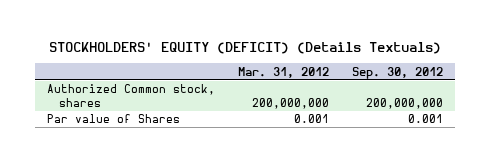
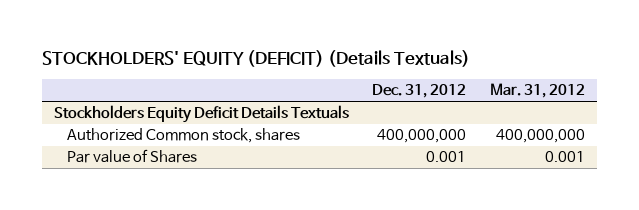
[351,66,443,79] Sep. 30, 2012 -> none
none -> [372,84,467,99] Dec. 31, 2012
none -> [53,105,349,124] Stockholders Equity Deficit Details Textuals
[251,97,329,109] 200,000,000 -> [495,129,585,144] 400,000,000

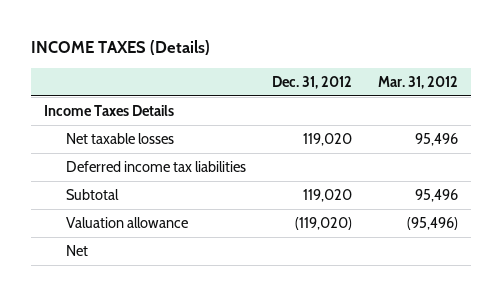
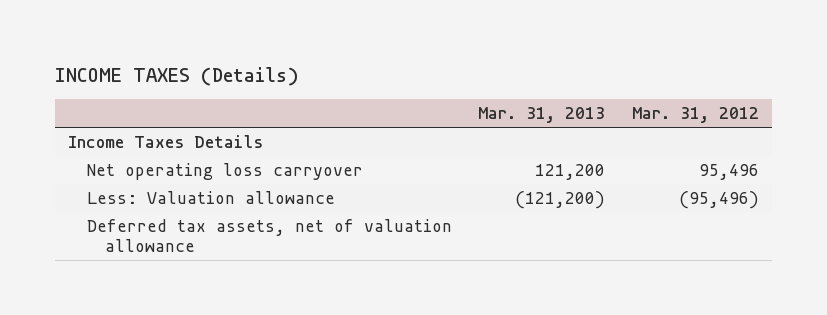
[271,75,352,89] Dec. 31, 2012 -> none
none -> [478,107,606,124] Mar. 31, 2013
[65,161,246,173] Deferred income tax liabilities -> none
[65,189,119,201] Subtotal -> none
[65,133,174,145] Net taxable losses -> [86,162,363,180] Net operating loss carryover
[65,217,188,229] Valuation allowance -> [86,190,335,204] Less: Valuation allowance
[65,245,88,257] Net -> [86,218,452,253] Deferred tax assets, net of valuation allowance

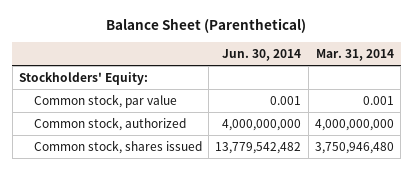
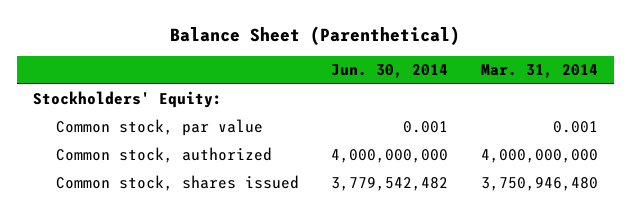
[215,141,302,154] 13,779,542,482 -> [331,177,449,192] 3,779,542,482

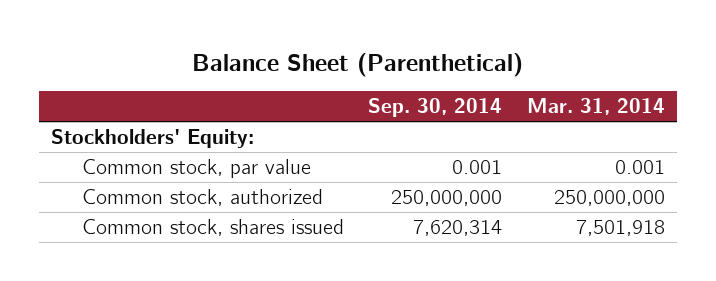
[331,64,449,79] Jun. 30, 2014 -> none
none -> [368,98,503,118] Sep. 30, 2014
[480,149,598,164] 4,000,000,000 -> [553,190,665,207] 250,000,000
[480,177,598,192] 3,750,946,480 -> [575,220,665,237] 7,501,918

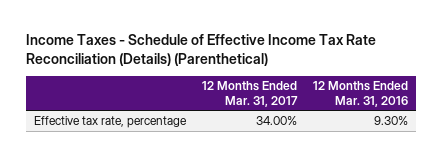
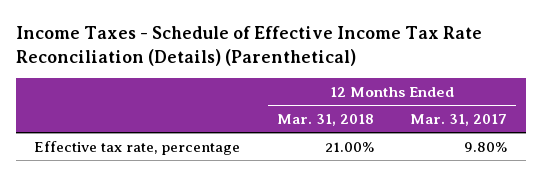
[312,81,408,107] 12 Months Ended Mar. 31, 2016 -> none
none -> [276,113,374,126] Mar. 31, 2018
[255,116,297,126] 34.00% -> [464,141,508,152] 9.80%

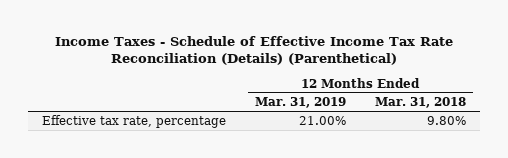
[410,113,508,126] Mar. 31, 2017 -> none
none -> [254,96,346,108] Mar. 31, 2019
[324,141,374,152] 21.00% -> [426,116,466,126] 9.80%

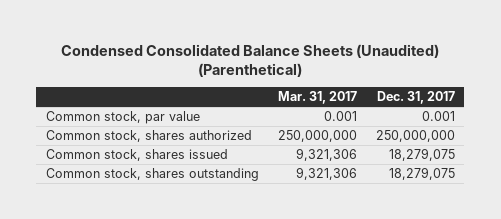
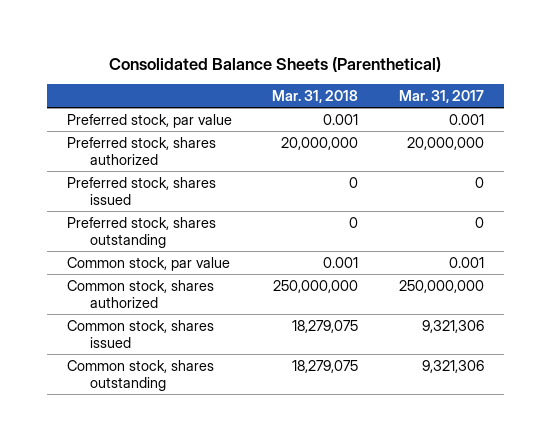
[61,43,440,77] Condensed Consolidated Balance Sheets (Unaudited) (Parenthetical) -> [109,56,442,72] Consolidated Balance Sheets (Parenthetical)
[376,91,455,105] Dec. 31, 2017 -> none
none -> [272,90,359,104] Mar. 31, 2018
none -> [67,113,233,128] Preferred stock, par value
none -> [67,136,217,166] Preferred stock, shares authorized
none -> [67,176,217,206] Preferred stock, shares issued
none -> [67,216,217,249] Preferred stock, shares outstanding

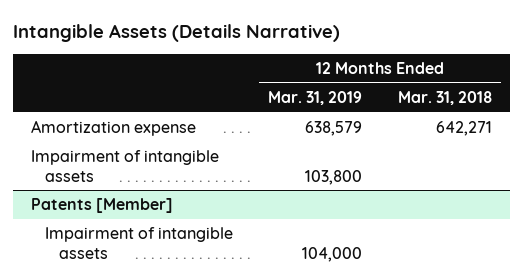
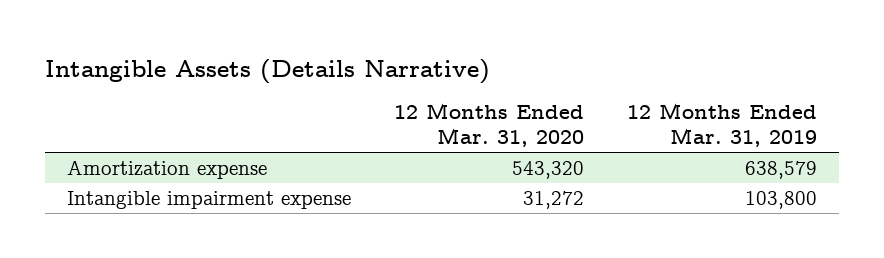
[398,90,493,105] Mar. 31, 2018 -> none
none -> [394,103,585,148] 12 Months Ended Mar. 31, 2020
[30,198,173,214] Patents [Member] -> none
[44,227,233,259] Impairment of intangible assets -> none
[30,150,219,182] Impairment of intangible assets -> [66,191,351,210] Intangible impairment expense

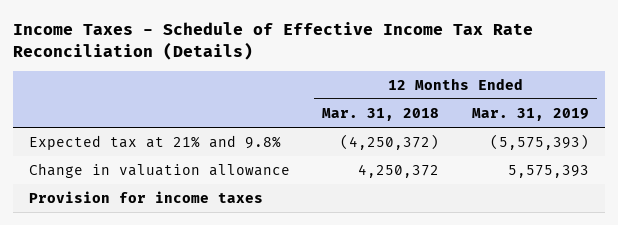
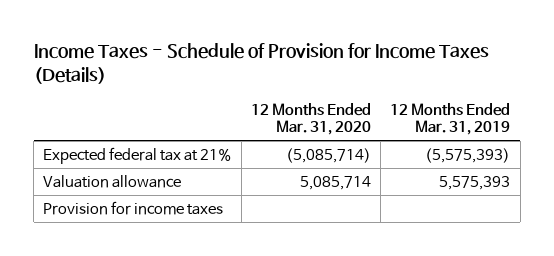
[12,21,533,60] Income Taxes - Schedule of Effective Income Tax Rate Reconciliation (Details) -> [33,43,489,84] Income Taxes - Schedule of Provision for Income Taxes (Details)
[322,107,440,121] Mar. 31, 2018 -> none
none -> [250,102,371,136] 12 Months Ended Mar. 31, 2020
[29,135,282,151] Expected tax at 21% and 9.8% -> [43,146,232,164] Expected federal tax at 21%
[29,163,291,179] Change in valuation allowance -> [43,174,182,188] Valuation allowance

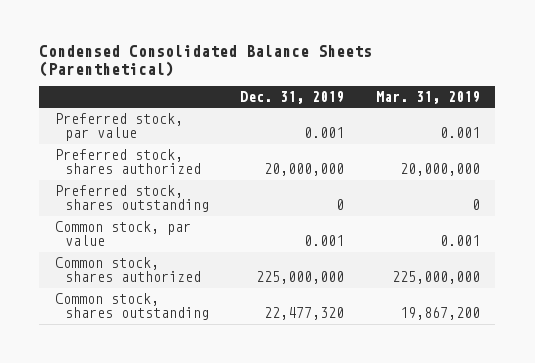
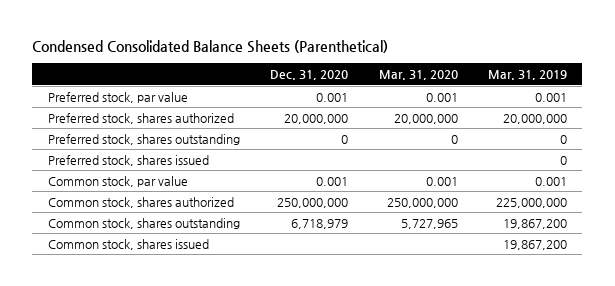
[240,90,345,104] Dec. 31, 2019 -> none
none -> [270,70,349,81] Dec. 31, 2020
none -> [378,70,458,81] Mar. 31, 2020
none -> [47,154,209,166] Preferred stock, shares issued
none -> [47,238,209,250] Common stock, shares issued

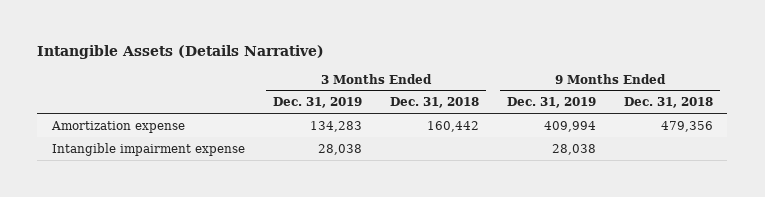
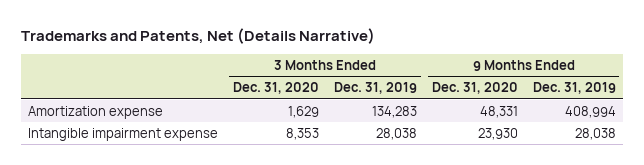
[37,45,325,60] Intangible Assets (Details Narrative) -> [20,28,375,45] Trademarks and Patents, Net (Details Narrative)
[389,97,479,109] Dec. 31, 2018 -> none
[624,97,714,109] Dec. 31, 2018 -> none
none -> [232,82,319,95] Dec. 31, 2020
none -> [431,82,518,95] Dec. 31, 2020
[544,120,597,132] 409,994 -> [564,105,616,118] 408,994

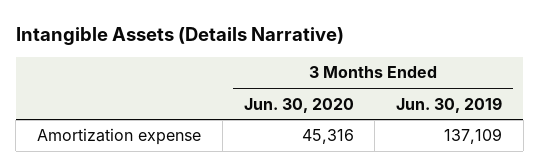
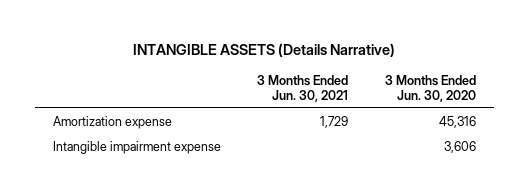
[15,26,344,45] Intangible Assets (Details Narrative) -> [133,42,396,57] INTANGIBLE ASSETS (Details Narrative)
[396,96,503,113] Jun. 30, 2019 -> none
none -> [257,74,349,102] 3 Months Ended Jun. 30, 2021
none -> [53,141,222,155] Intangible impairment expense

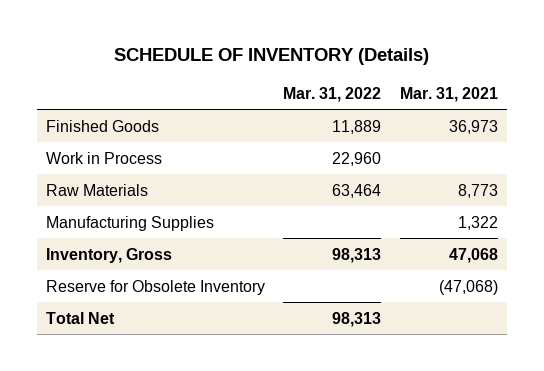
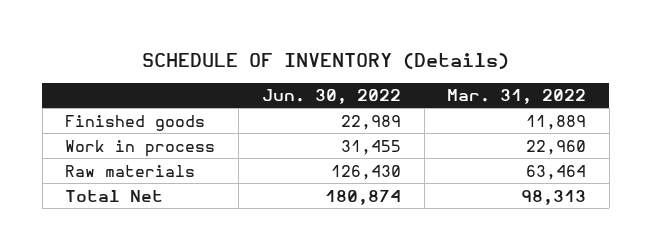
[399,86,498,102] Mar. 31, 2021 -> none
none -> [261,89,401,105] Jun. 30, 2022
[45,215,214,231] Manufacturing Supplies -> none
[45,247,172,263] Inventory, Gross -> none
[45,279,265,295] Reserve for Obsolete Inventory -> none
[45,119,159,132] Finished Goods -> [65,114,206,131] Finished goods
[45,151,162,164] Work in Process -> [65,139,216,157] Work in process
[45,183,148,196] Raw Materials -> [65,164,196,177] Raw materials

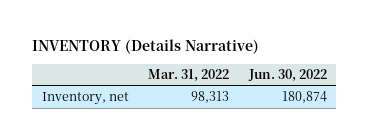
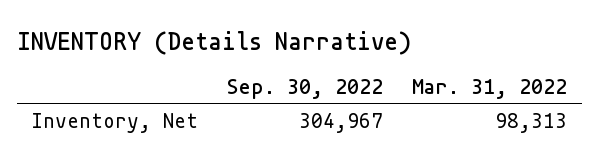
[247,68,327,82] Jun. 30, 2022 -> none
none -> [227,79,384,100] Sep. 30, 2022
[41,92,129,106] Inventory, net -> [31,112,199,133] Inventory, Net

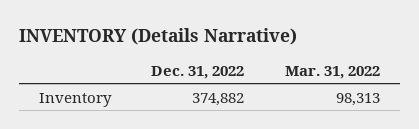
[227,79,384,100] Sep. 30, 2022 -> none
none -> [151,65,245,79] Dec. 31, 2022
[31,112,199,133] Inventory, Net -> [38,92,112,107] Inventory

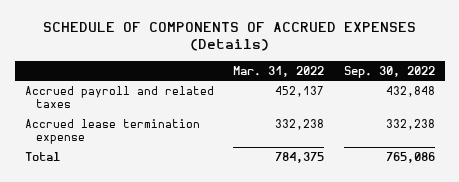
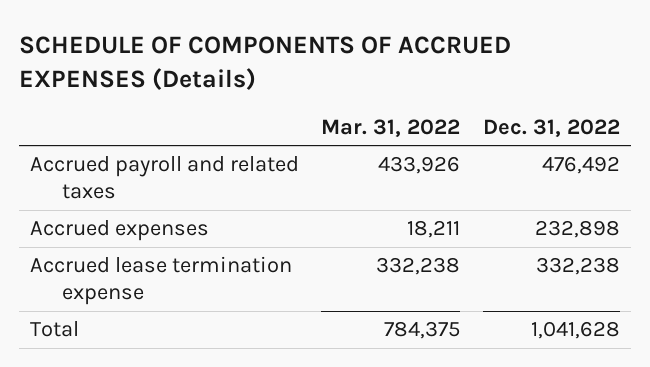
[343,65,435,78] Sep. 30, 2022 -> none
none -> [482,119,620,138] Dec. 31, 2022
[275,85,325,97] 452,137 -> [378,156,461,175] 433,926
none -> [30,220,210,242] Accrued expenses

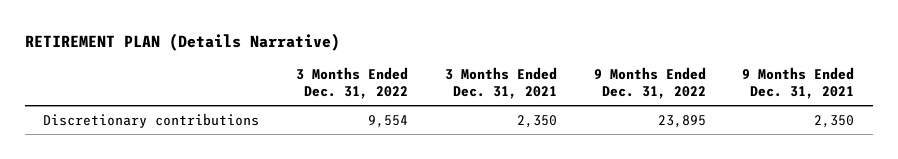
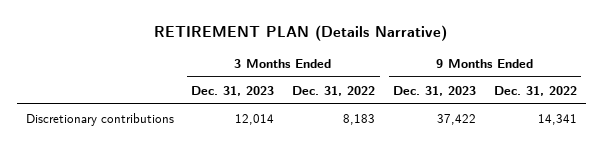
[444,67,557,100] 3 Months Ended Dec. 31, 2021 -> none
[742,67,855,100] 9 Months Ended Dec. 31, 2021 -> none
none -> [191,85,275,96] Dec. 31, 2023
none -> [393,85,477,96] Dec. 31, 2023
[368,114,409,128] 9,554 -> [343,114,376,126] 8,183
[657,114,706,128] 23,895 -> [537,114,577,126] 14,341

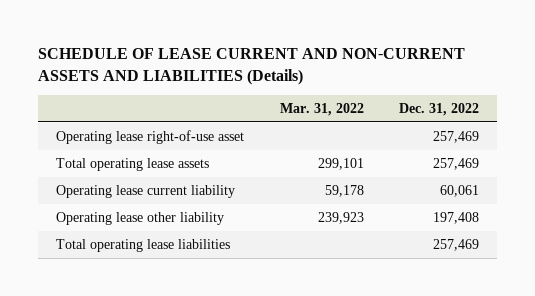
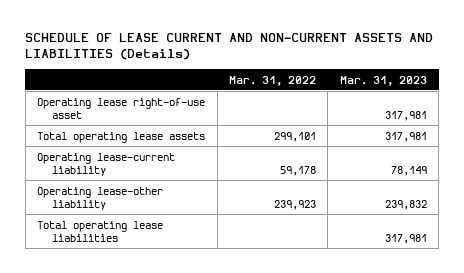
[399,102,480,116] Dec. 31, 2022 -> none
none -> [339,75,427,86] Mar. 31, 2023
[55,184,235,198] Operating lease current liability -> [37,152,176,176] Operating lease-current liability
[55,211,224,225] Operating lease other liability -> [37,186,164,210] Operating lease-other liability

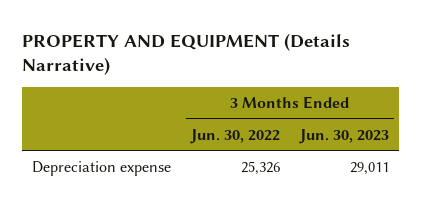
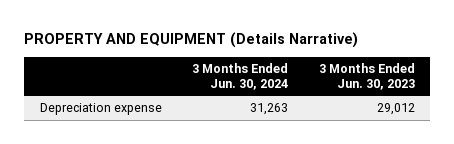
[189,128,280,144] Jun. 30, 2022 -> none
none -> [192,62,289,90] 3 Months Ended Jun. 30, 2024
[349,161,389,175] 29,011 -> [376,103,415,116] 29,012

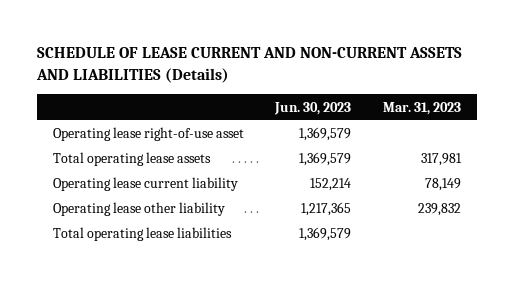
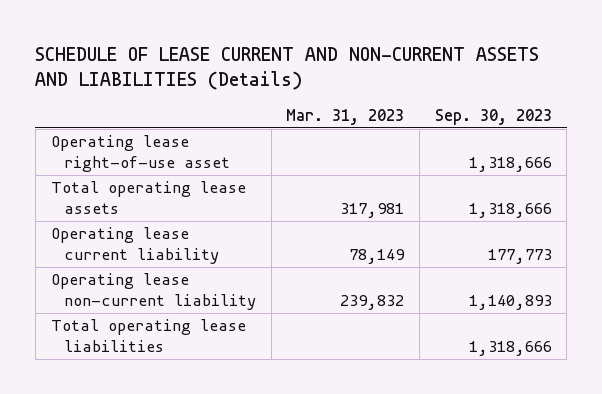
[274,101,352,115] Jun. 30, 2023 -> none
none -> [434,108,552,125] Sep. 30, 2023
[52,202,225,217] Operating lease other liability -> [50,273,257,310] Operating lease non-current liability

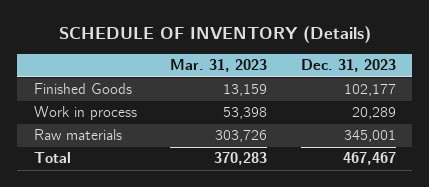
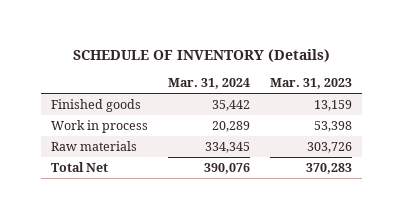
[300,59,396,73] Dec. 31, 2023 -> none
none -> [168,78,251,90] Mar. 31, 2024
[33,83,132,95] Finished Goods -> [50,99,141,113] Finished goods
[33,152,71,164] Total -> [50,162,108,173] Total Net

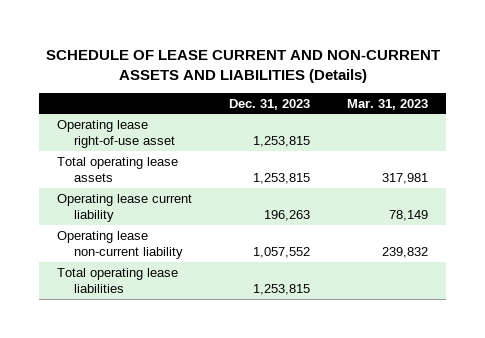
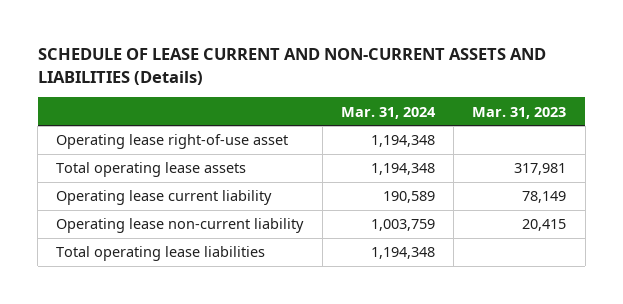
[229,98,311,110] Dec. 31, 2023 -> none
none -> [340,106,436,119] Mar. 31, 2024
[381,247,428,259] 239,832 -> [522,219,567,232] 20,415

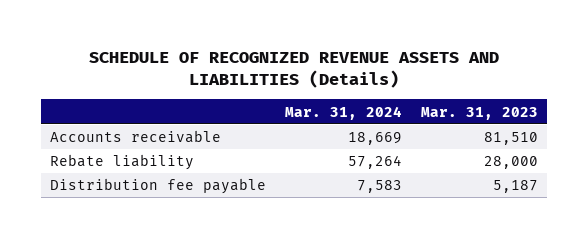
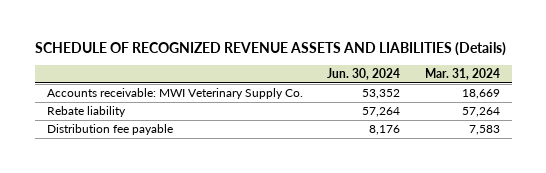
[420,106,538,120] Mar. 31, 2023 -> none
none -> [327,68,401,81] Jun. 30, 2024
[50,130,222,144] Accounts receivable -> [46,88,303,100] Accounts receivable: MWI Veterinary Supply Co.

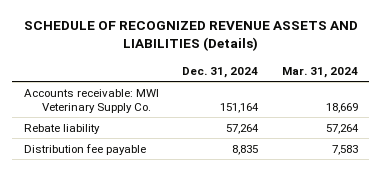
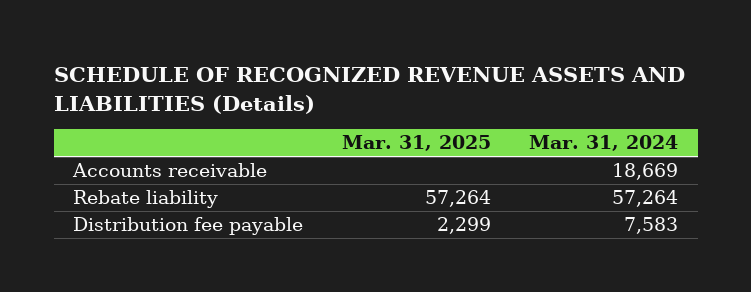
[182,66,259,78] Dec. 31, 2024 -> none
none -> [341,135,491,152] Mar. 31, 2025
[24,88,160,113] Accounts receivable: MWI Veterinary Supply Co. -> [71,163,267,178] Accounts receivable

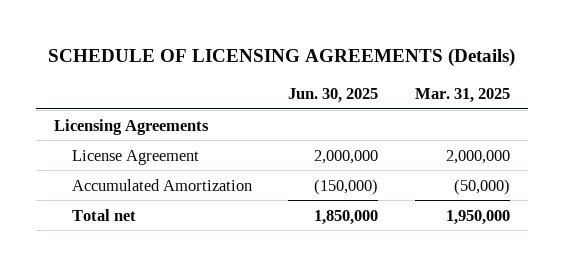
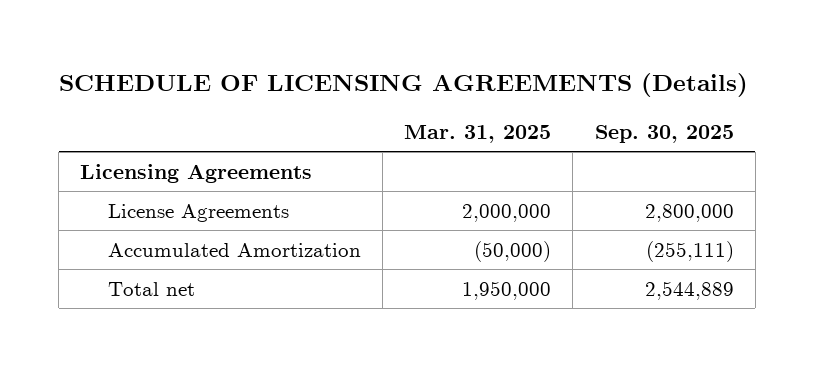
[288,88,379,104] Jun. 30, 2025 -> none
none -> [594,125,734,144] Sep. 30, 2025
[72,149,200,165] License Agreement -> [107,203,289,222] License Agreements

